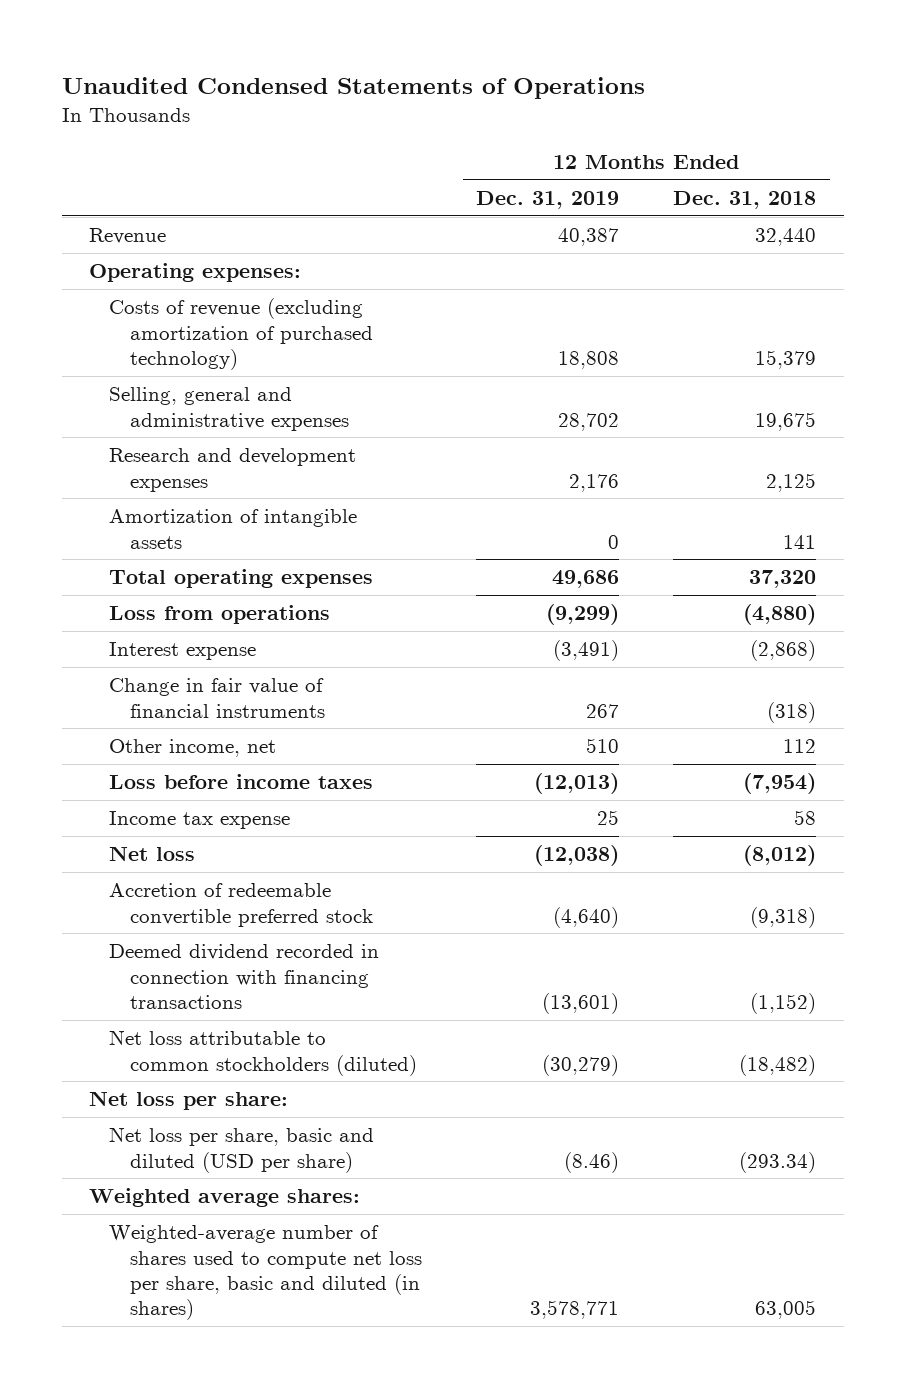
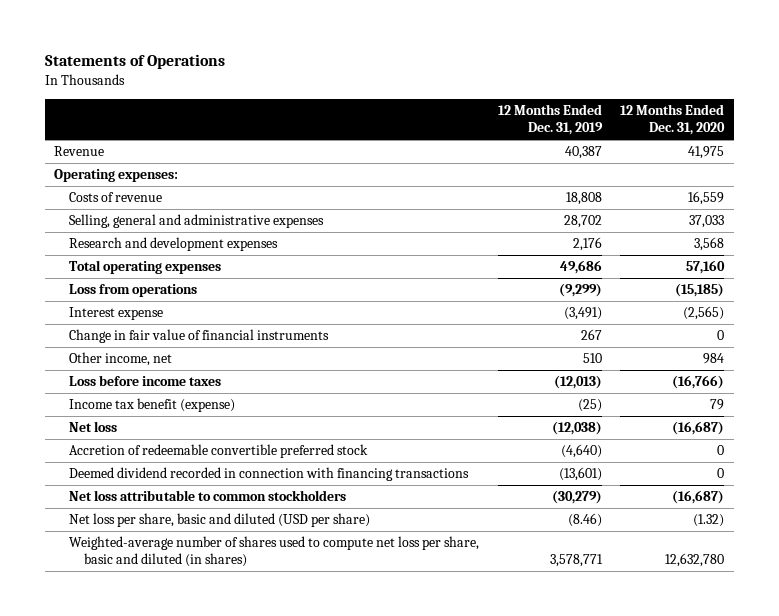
[61,77,645,100] Unaudited Condensed Statements of Operations -> [44,54,225,70] Statements of Operations
[673,190,817,209] Dec. 31, 2018 -> none
none -> [620,104,726,136] 12 Months Ended Dec. 31, 2020
[109,298,373,370] Costs of revenue (excluding amortization of purchased technology) -> [69,192,163,203] Costs of revenue
[109,509,358,549] Amortization of intangible assets -> none
[109,811,291,830] Income tax expense -> [69,398,236,413] Income tax benefit (expense)
[597,810,620,826] 25 -> [577,399,602,413] (25)
[88,1091,288,1111] Net loss per share: -> none
[109,1030,417,1076] Net loss attributable to common stockholders (diluted) -> [69,490,347,502] Net loss attributable to common stockholders
[88,1188,360,1208] Weighted average shares: -> none

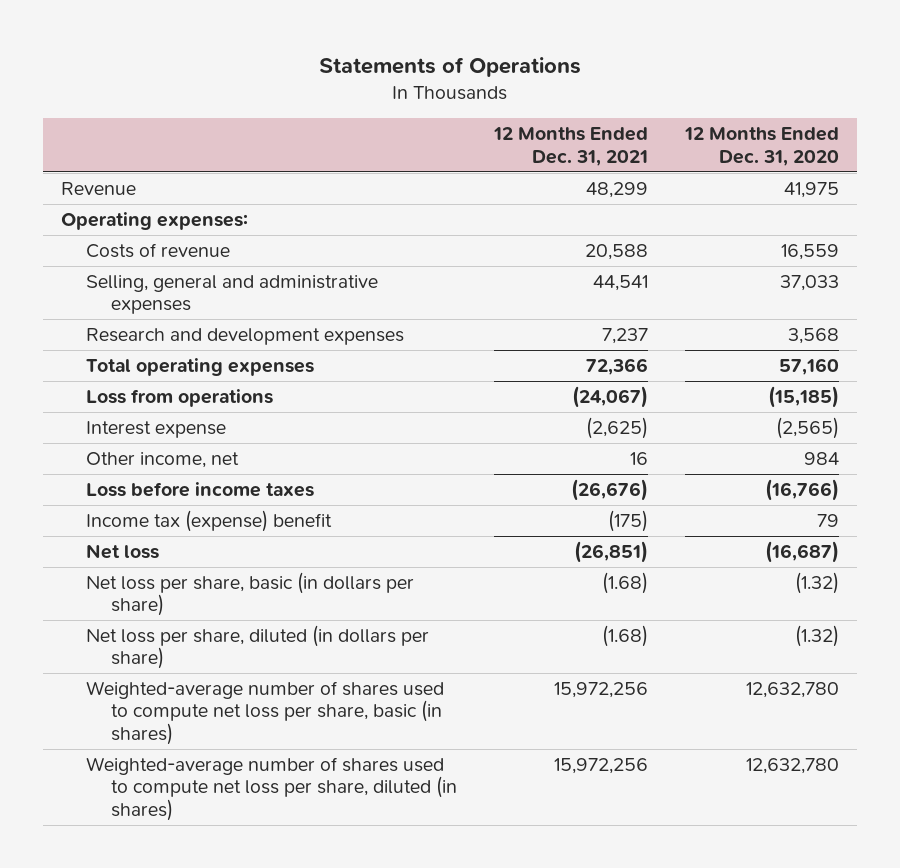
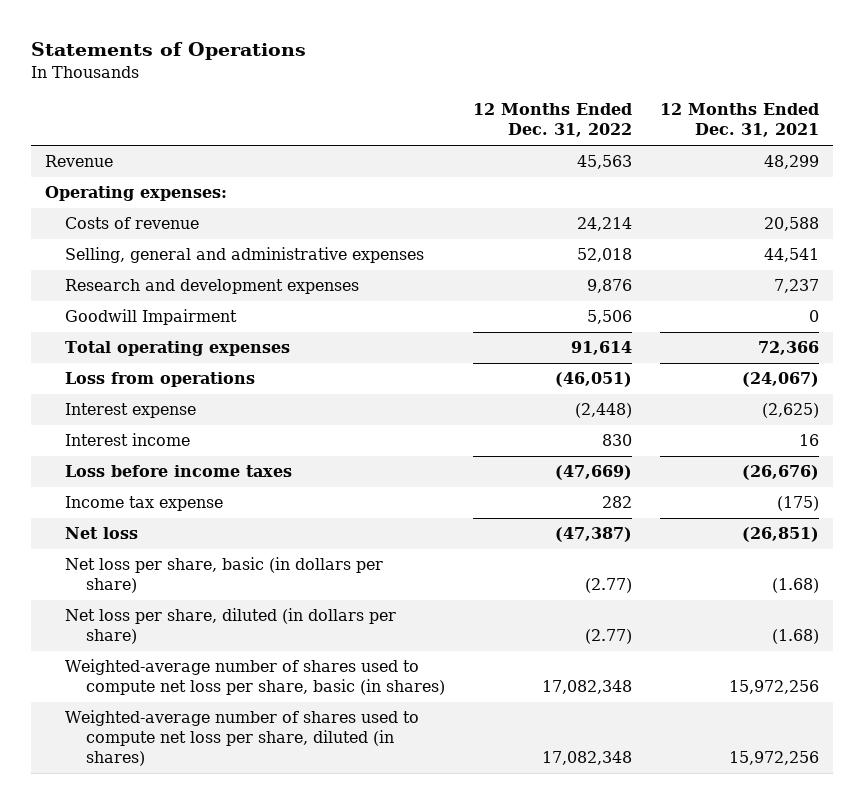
[683,127,839,166] 12 Months Ended Dec. 31, 2020 -> none
none -> [472,103,632,138] 12 Months Ended Dec. 31, 2022
none -> [65,309,238,326] Goodwill Impairment
[86,451,240,468] Other income, net -> none
none -> [65,433,191,447] Interest income
[86,509,333,532] Income tax (expense) benefit -> [65,496,224,512] Income tax expense

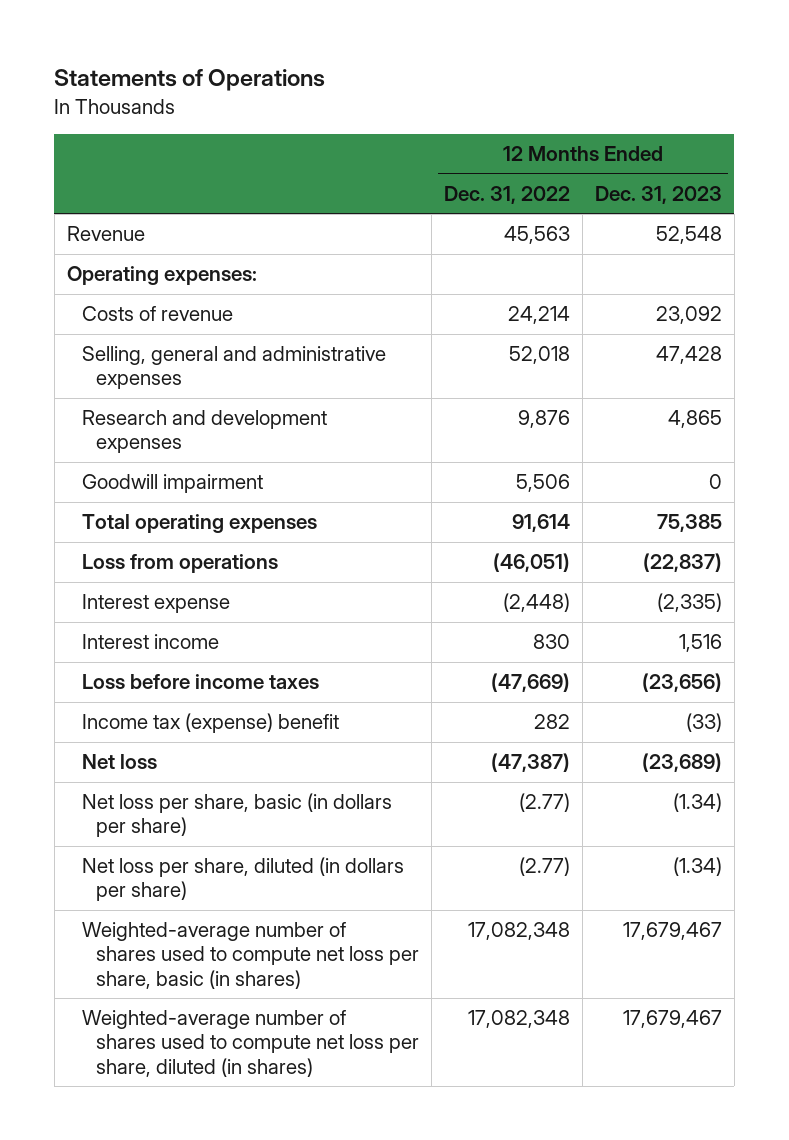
[659,103,819,138] 12 Months Ended Dec. 31, 2021 -> none
none -> [594,186,722,205] Dec. 31, 2023
[65,309,238,326] Goodwill Impairment -> [81,474,263,494] Goodwill impairment
[65,496,224,512] Income tax expense -> [81,713,339,734] Income tax (expense) benefit

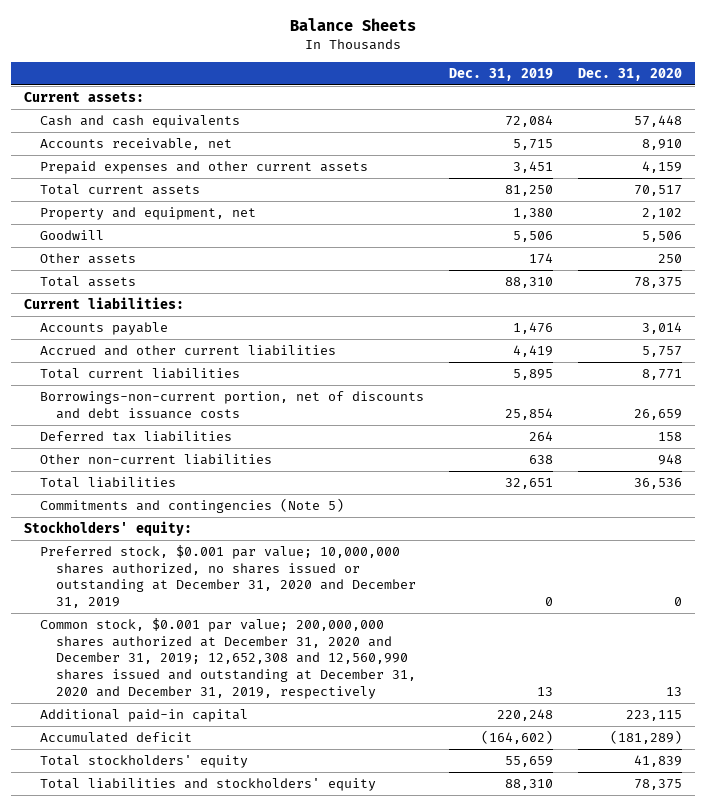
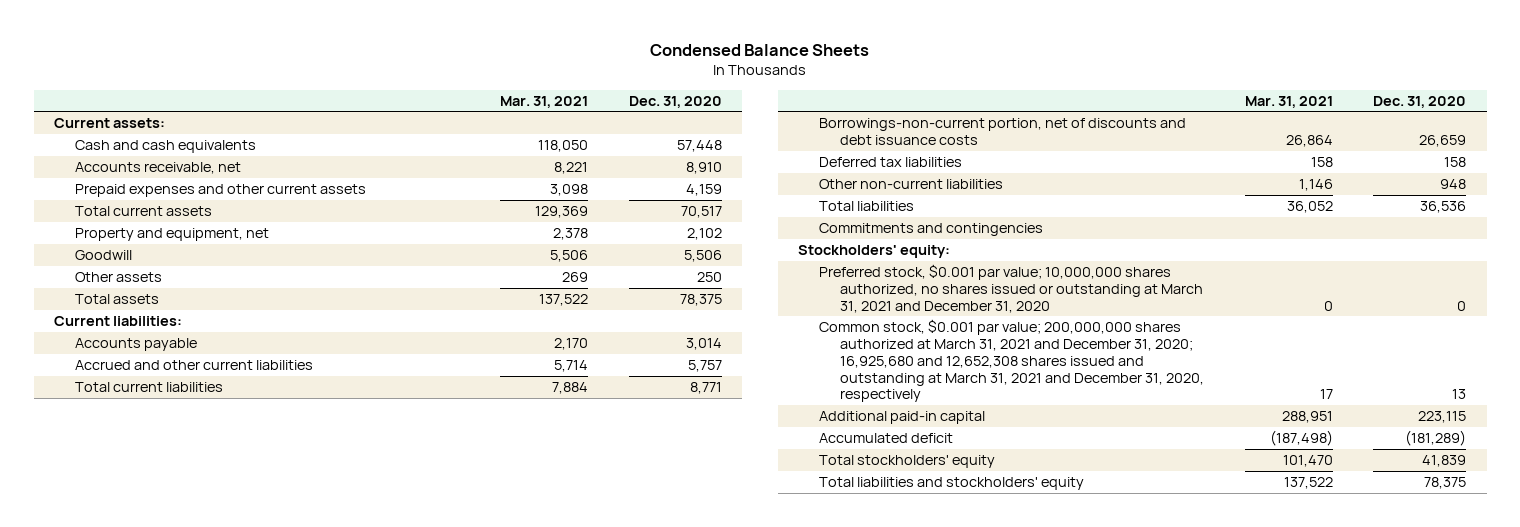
[290,18,417,32] Balance Sheets -> [650,43,870,56] Condensed Balance Sheets
[449,67,554,81] Dec. 31, 2019 -> none
none -> [500,95,589,108] Mar. 31, 2021
[40,498,345,514] Commitments and contingencies (Note 5) -> [819,223,1044,237] Commitments and contingencies
[40,545,417,609] Preferred stock, $0.001 par value; 10,000,000 shares authorized, no shares issued or outstanding at December 31, 2020 and December 31, 2019 -> [819,264,1203,313] Preferred stock, $0.001 par value; 10,000,000 shares authorized, no shares issued or outstanding at March 31, 2021 and December 31, 2020
[40,618,417,699] Common stock, $0.001 par value; 200,000,000 shares authorized at December 31, 2020 and December 31, 2019; 12,652,308 and 12,560,990 shares issued and outstanding at December 31, 2020 and December 31, 2019, respectively -> [819,319,1204,403] Common stock, $0.001 par value; 200,000,000 shares authorized at March 31, 2021 and December 31, 2020; 16,925,680 and 12,652,308 shares issued and outstanding at March 31, 2021 and December 31, 2020, respectively

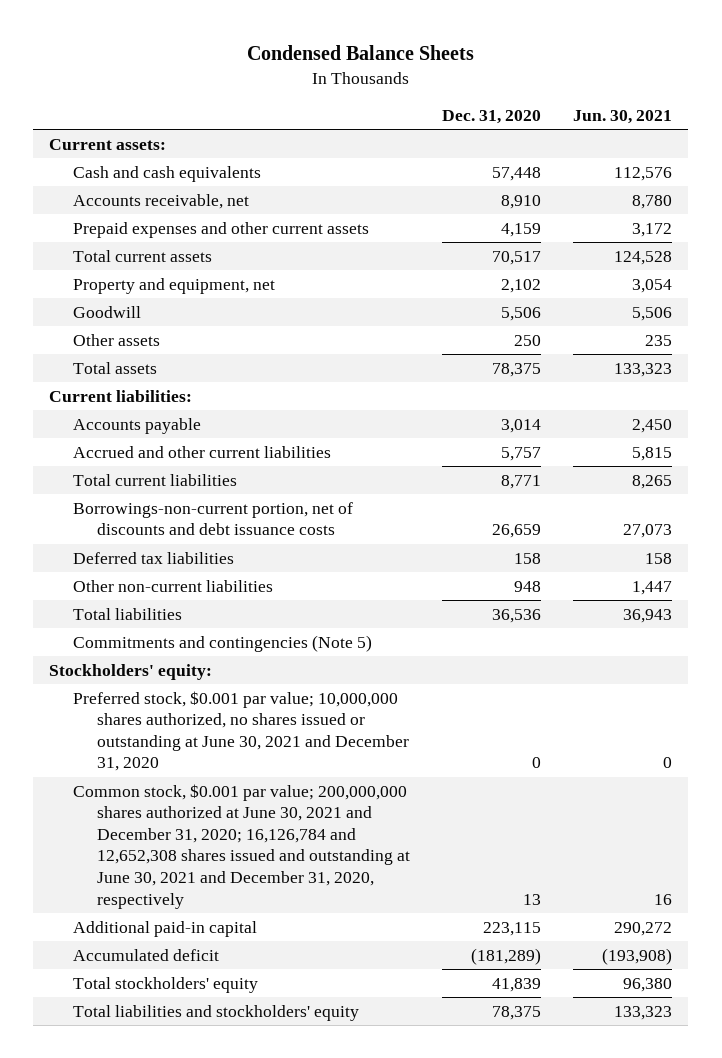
[500,95,589,108] Mar. 31, 2021 -> none
none -> [573,109,673,124] Jun. 30, 2021
[819,223,1044,237] Commitments and contingencies -> [73,634,373,652] Commitments and contingencies (Note 5)
[819,264,1203,313] Preferred stock, $0.001 par value; 10,000,000 shares authorized, no shares issued or outstanding at March 31, 2021 and December 31, 2020 -> [73,690,410,772] Preferred stock, $0.001 par value; 10,000,000 shares authorized, no shares issued or outstanding at June 30, 2021 and December 31, 2020
[819,319,1204,403] Common stock, $0.001 par value; 200,000,000 shares authorized at March 31, 2021 and December 31, 2020; 16,925,680 and 12,652,308 shares issued and outstanding at March 31, 2021 and December 31, 2020, respectively -> [73,783,411,909] Common stock, $0.001 par value; 200,000,000 shares authorized at June 30, 2021 and December 31, 2020; 16,126,784 and 12,652,308 shares issued and outstanding at June 30, 2021 and December 31, 2020, respectively

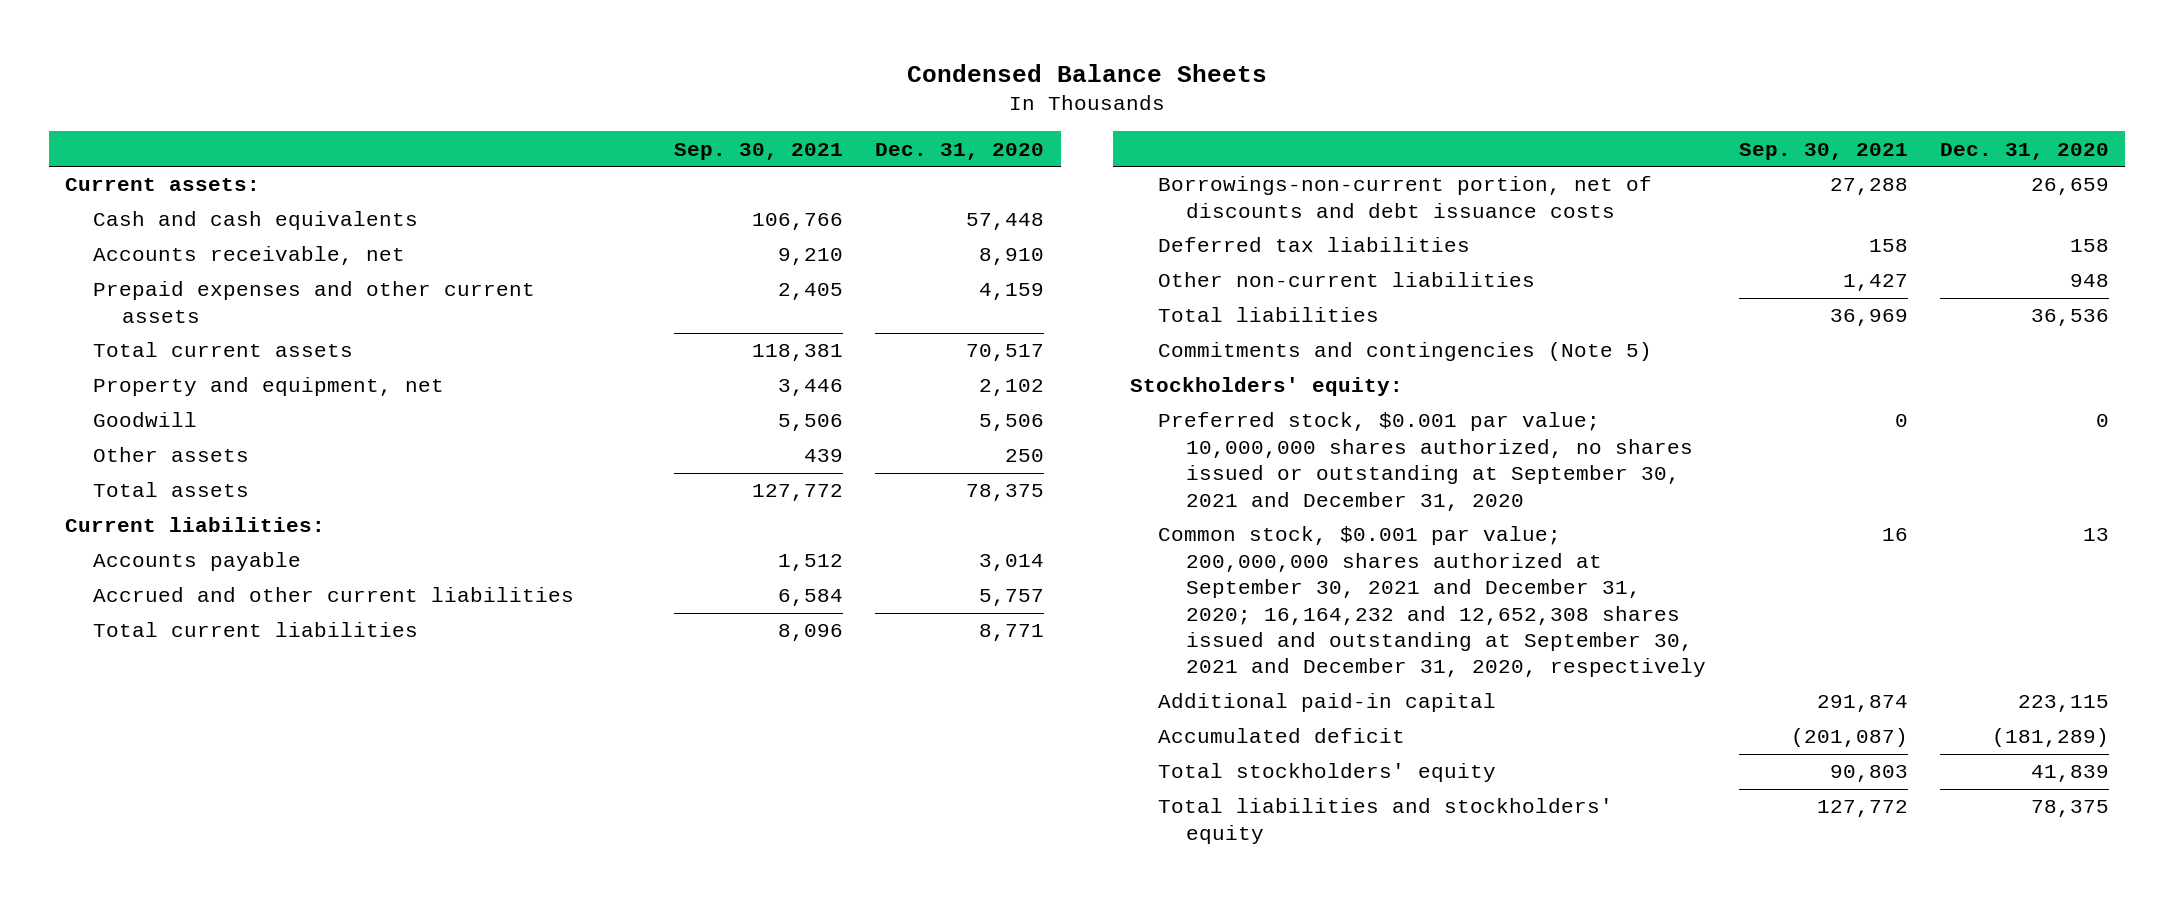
[573,109,673,124] Jun. 30, 2021 -> none
none -> [674,142,844,160] Sep. 30, 2021
[73,690,410,772] Preferred stock, $0.001 par value; 10,000,000 shares authorized, no shares issued or outstanding at June 30, 2021 and December 31, 2020 -> [1157,412,1694,511] Preferred stock, $0.001 par value; 10,000,000 shares authorized, no shares issued or outstanding at September 30, 2021 and December 31, 2020
[73,783,411,909] Common stock, $0.001 par value; 200,000,000 shares authorized at June 30, 2021 and December 31, 2020; 16,126,784 and 12,652,308 shares issued and outstanding at June 30, 2021 and December 31, 2020, respectively -> [1157,526,1707,678] Common stock, $0.001 par value; 200,000,000 shares authorized at September 30, 2021 and December 31, 2020; 16,164,232 and 12,652,308 shares issued and outstanding at September 30, 2021 and December 31, 2020, respectively

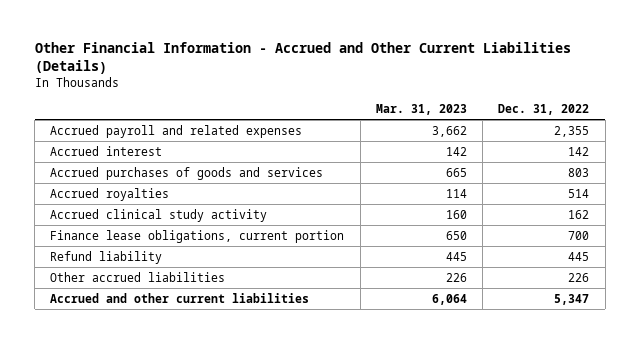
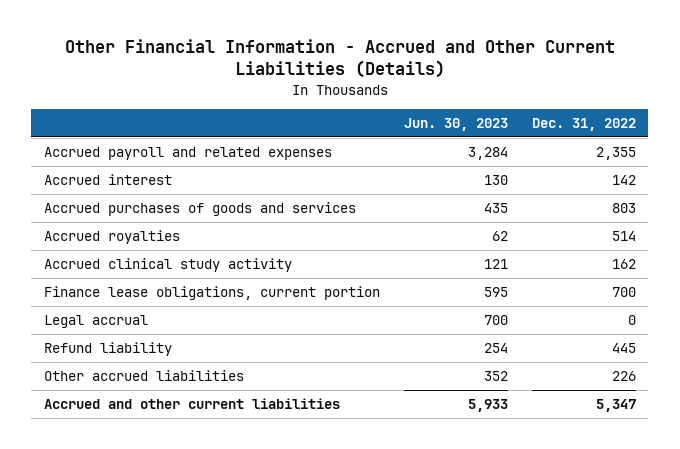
[375,103,467,115] Mar. 31, 2023 -> none
none -> [403,118,508,132] Jun. 30, 2023
none -> [43,315,148,329] Legal accrual

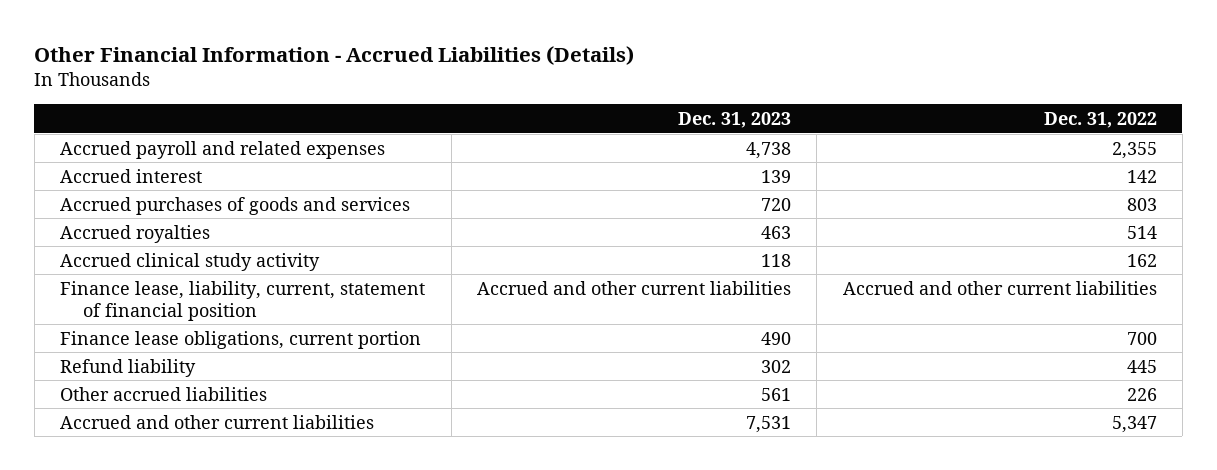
[64,39,615,79] Other Financial Information - Accrued and Other Current Liabilities (Details) -> [34,46,635,66] Other Financial Information - Accrued Liabilities (Details)
[403,118,508,132] Jun. 30, 2023 -> none
none -> [677,111,791,128] Dec. 31, 2023
none -> [60,280,426,321] Finance lease, liability, current, statement of financial position
[43,315,148,329] Legal accrual -> none

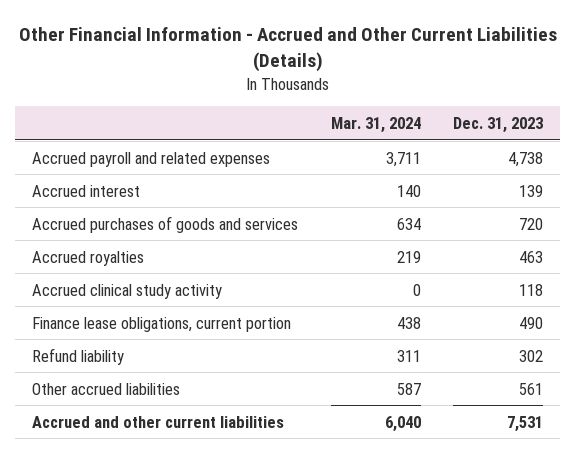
[34,46,635,66] Other Financial Information - Accrued Liabilities (Details) -> [18,27,557,73] Other Financial Information - Accrued and Other Current Liabilities (Details)
[1043,111,1157,128] Dec. 31, 2022 -> none
none -> [330,116,421,133] Mar. 31, 2024
[60,280,426,321] Finance lease, liability, current, statement of financial position -> none

